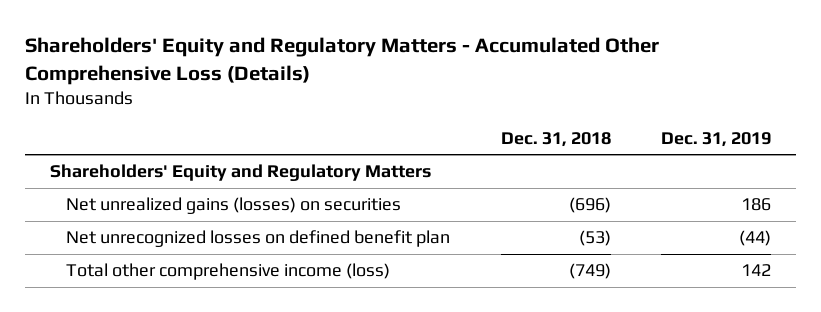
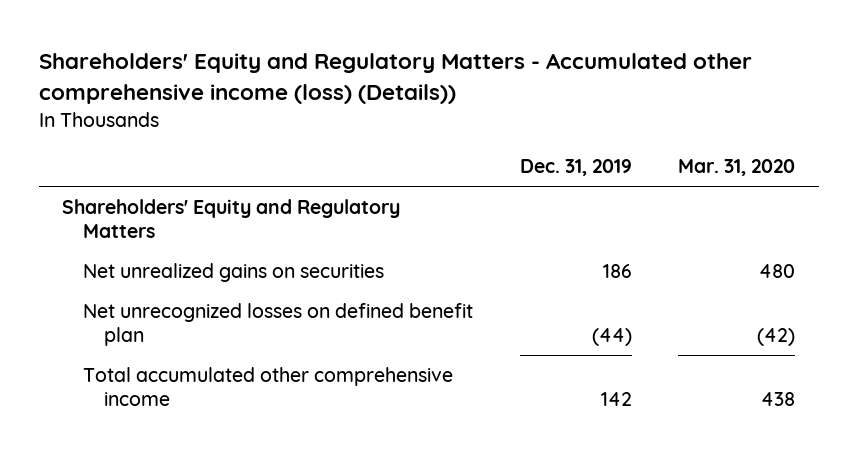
[24,37,659,85] Shareholders' Equity and Regulatory Matters - Accumulated Other Comprehensive Loss (Details) -> [38,53,752,105] Shareholders' Equity and Regulatory Matters - Accumulated other comprehensive income (loss) (Details))
[500,131,611,147] Dec. 31, 2018 -> none
none -> [678,159,796,177] Mar. 31, 2020
[66,197,402,215] Net unrealized gains (losses) on securities -> [82,262,384,282] Net unrealized gains on securities
[66,263,391,281] Total other comprehensive income (loss) -> [82,366,453,407] Total accumulated other comprehensive income

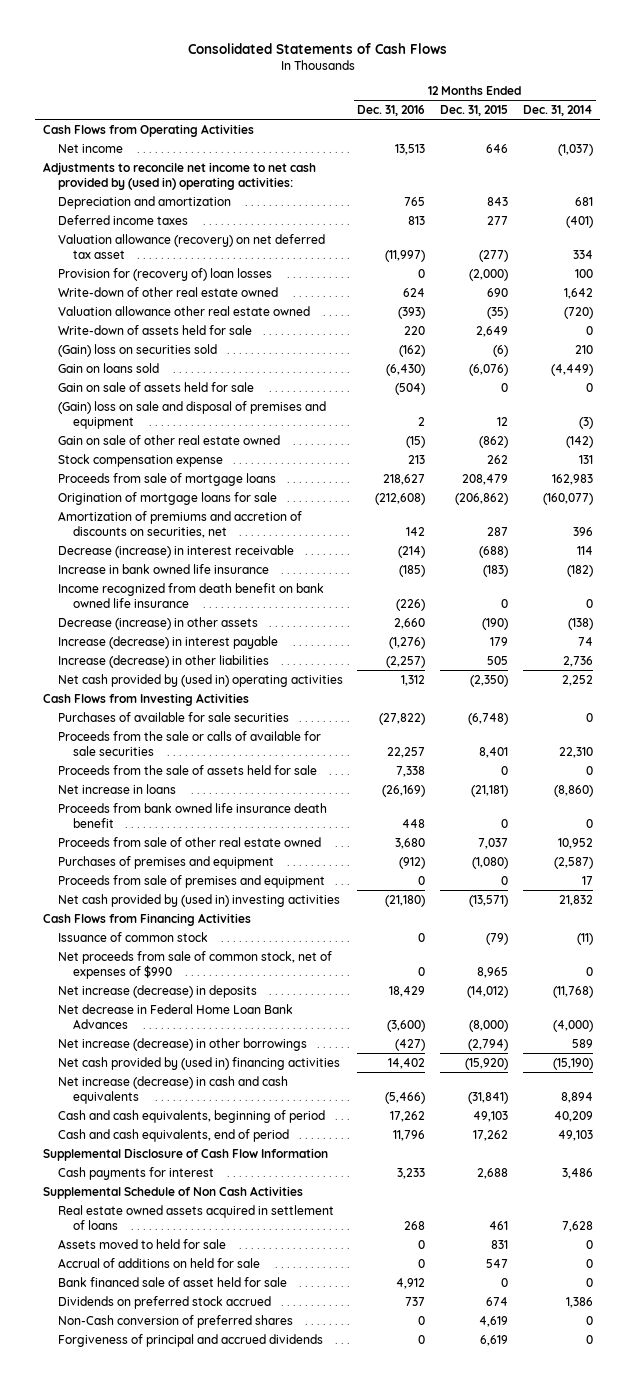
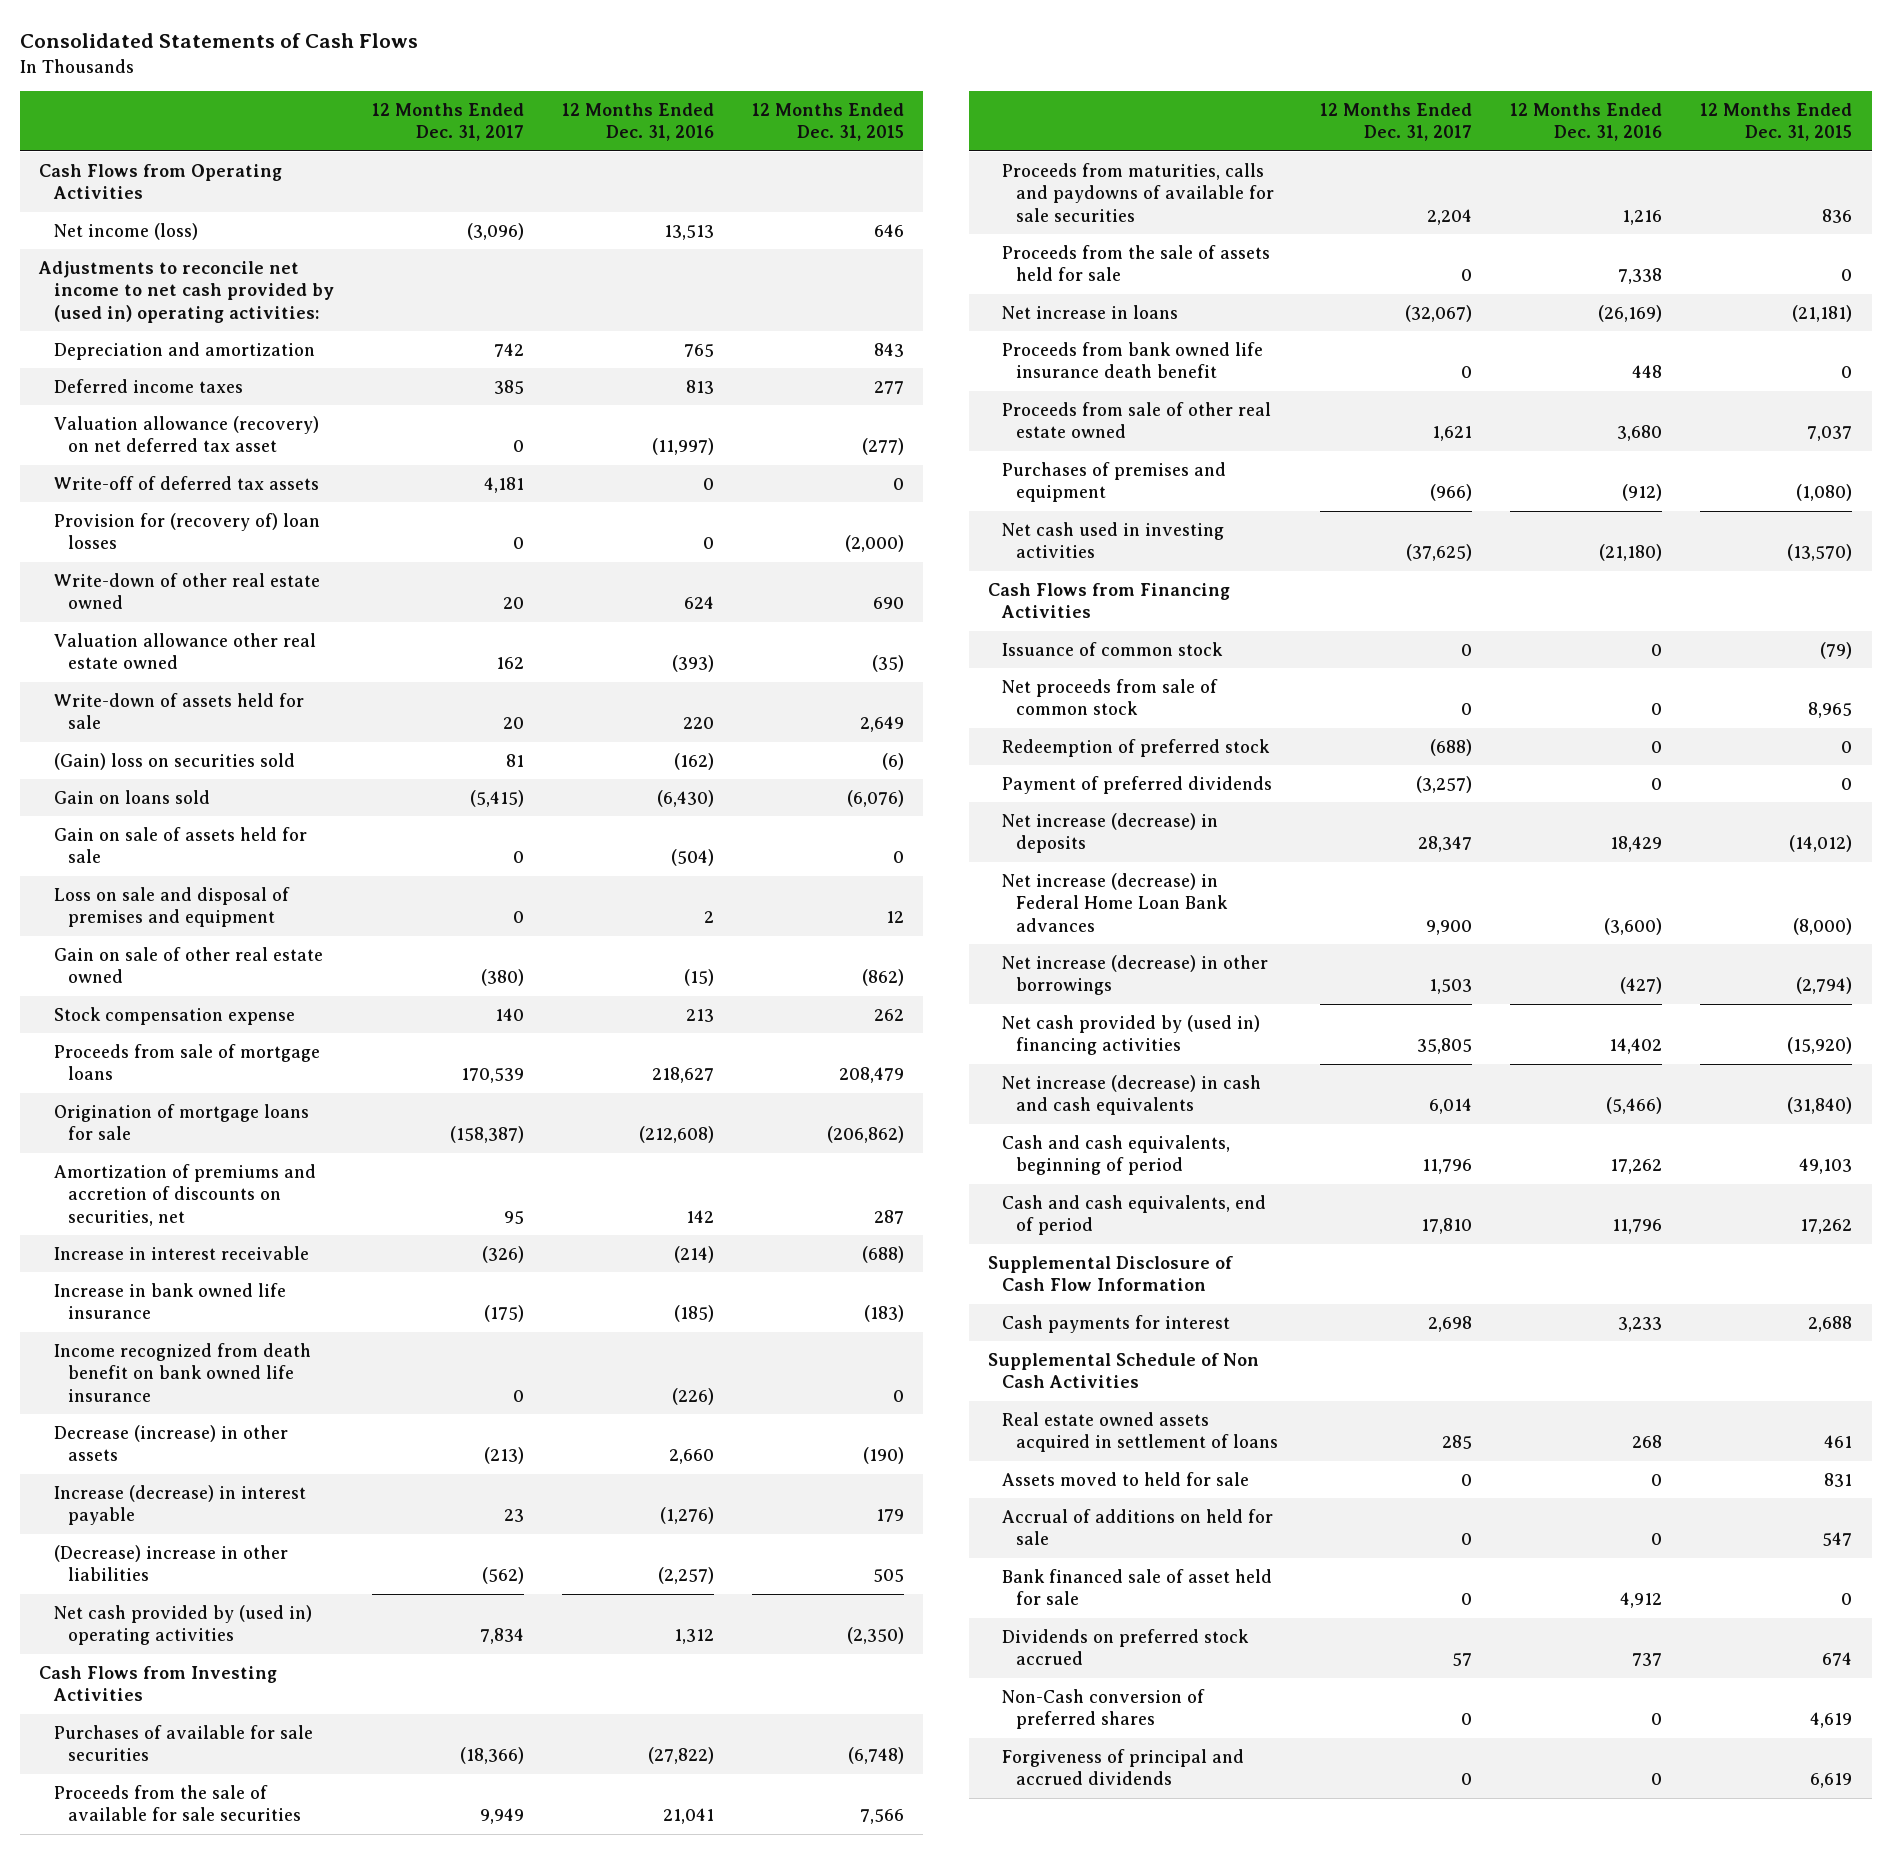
[522,104,593,116] Dec. 31, 2014 -> none
none -> [371,102,524,142] 12 Months Ended Dec. 31, 2017
[57,143,123,153] Net income -> [53,222,198,240] Net income (loss)
none -> [53,475,319,490] Write-off of deferred tax assets
[57,400,326,429] (Gain) loss on sale and disposal of premises and equipment -> [53,886,290,928] Loss on sale and disposal of premises and equipment
[57,544,294,558] Decrease (increase) in interest receivable -> [53,1245,309,1260] Increase in interest receivable
[57,654,269,668] Increase (decrease) in other liabilities -> [53,1544,288,1582] (Decrease) increase in other liabilities
[57,730,321,756] Proceeds from the sale or calls of available for sale securities -> [53,1784,302,1822] Proceeds from the sale of available for sale securities
[387,746,426,758] 22,257 -> [662,1808,714,1825] 21,041
[479,746,509,758] 8,401 -> [860,1809,905,1825] 7,566
none -> [1002,162,1275,223] Proceeds from maturities, calls and paydowns of available for sale securities
[57,874,325,888] Proceeds from sale of premises and equipment -> none
[57,893,340,907] Net cash provided by (used in) investing activities -> [1002,521,1225,559] Net cash used in investing activities
[469,894,509,907] (13,571) -> [1787,544,1853,562] (13,570)
[57,950,332,979] Net proceeds from sale of common stock, net of expenses of $990 -> [1002,678,1219,716] Net proceeds from sale of common stock
none -> [1002,738,1271,757] Redeemption of preferred stock
none -> [1002,775,1273,794] Payment of preferred dividends
[57,1003,293,1029] Net decrease in Federal Home Loan Bank Advances -> [1002,872,1229,933] Net increase (decrease) in Federal Home Loan Bank advances
[468,1091,509,1104] (31,841) -> [1787,1097,1853,1115] (31,840)

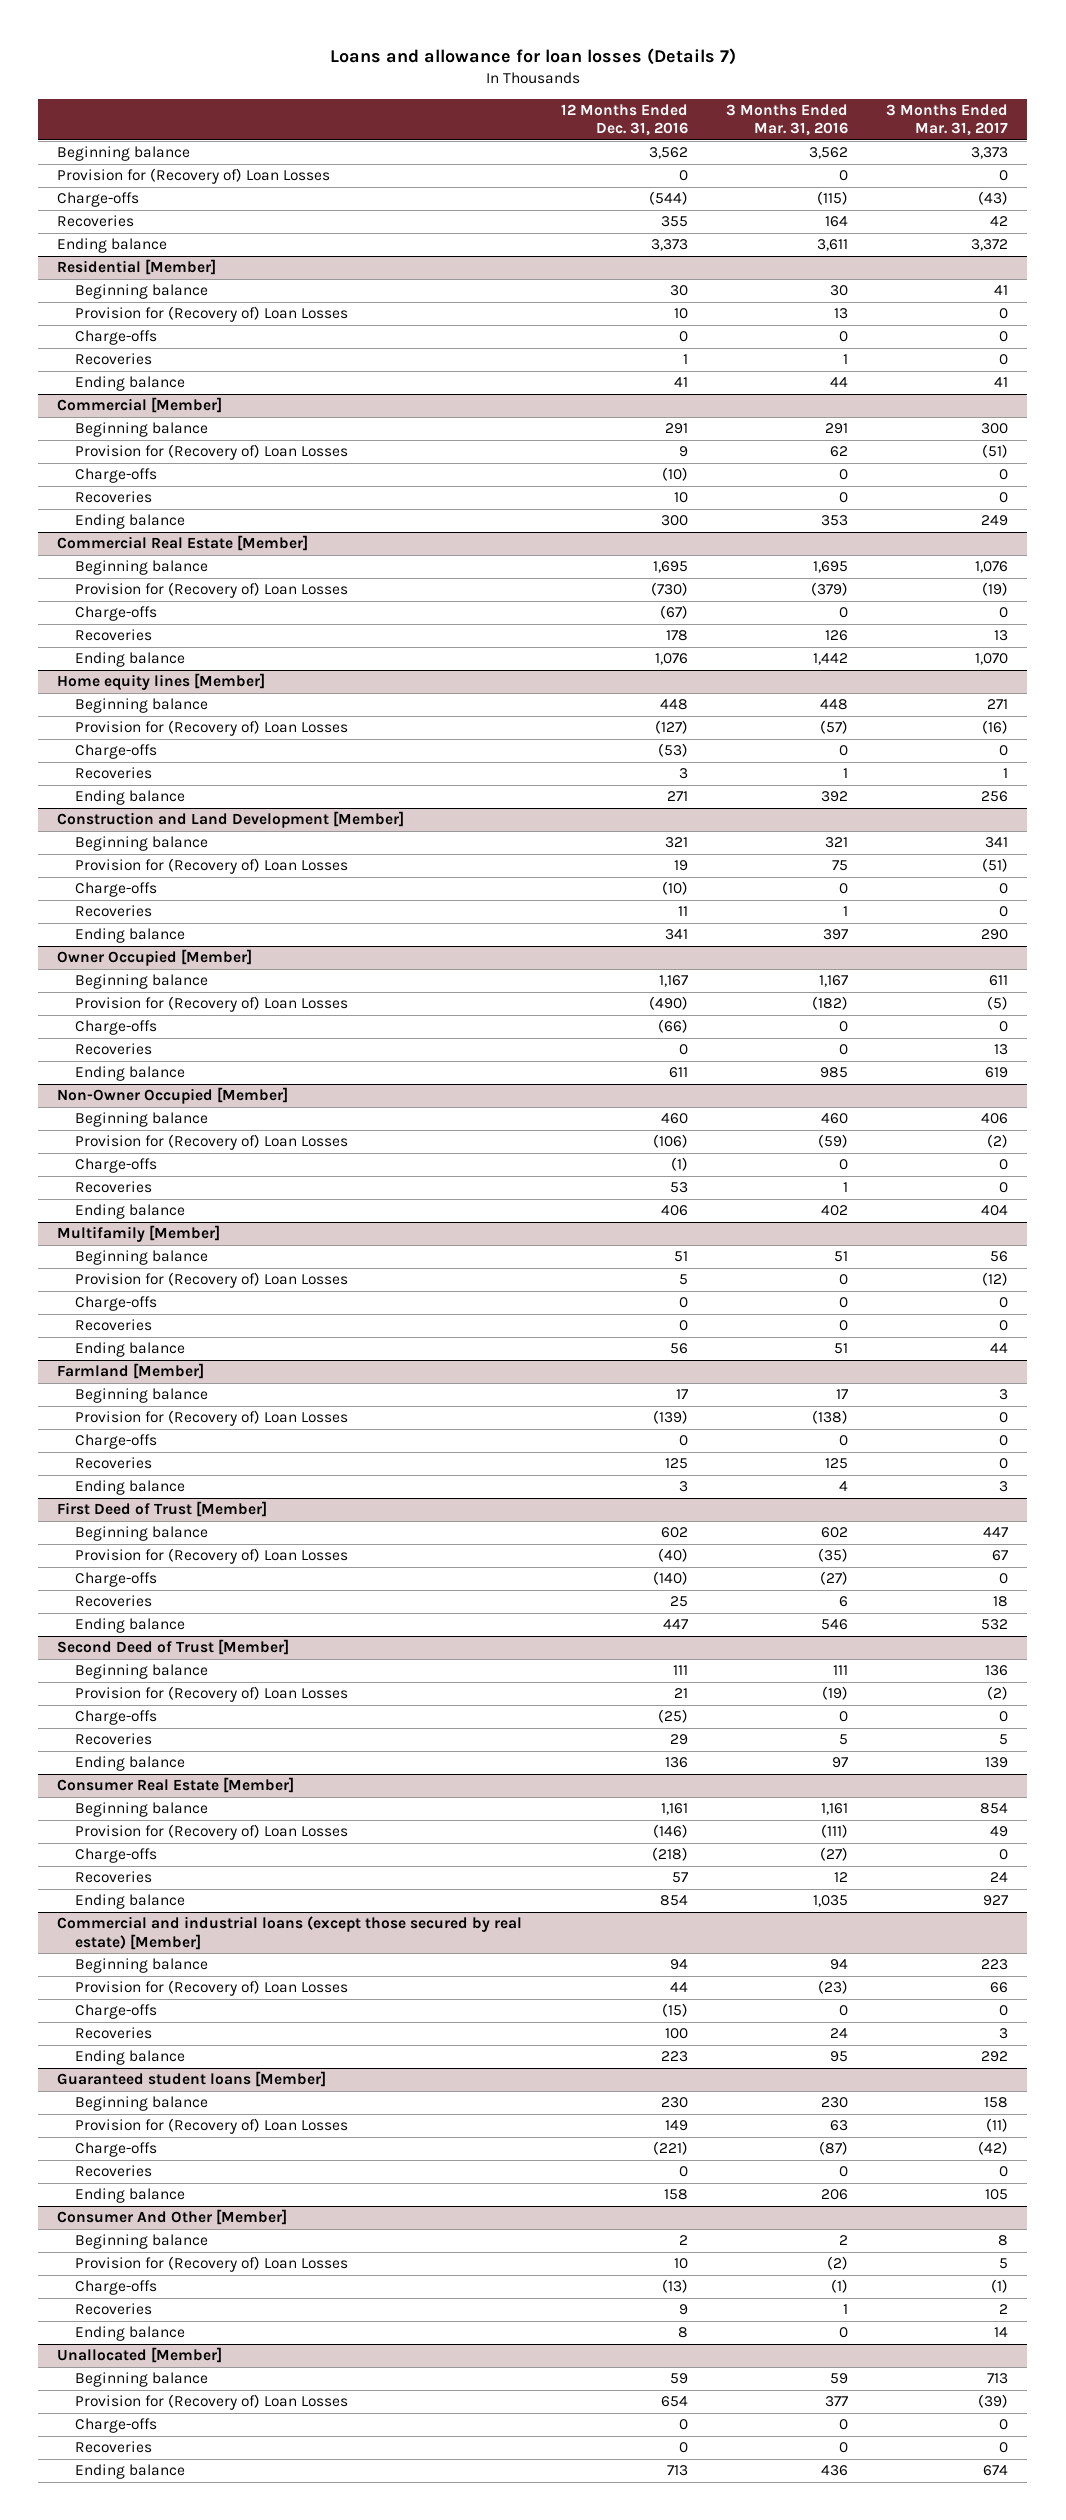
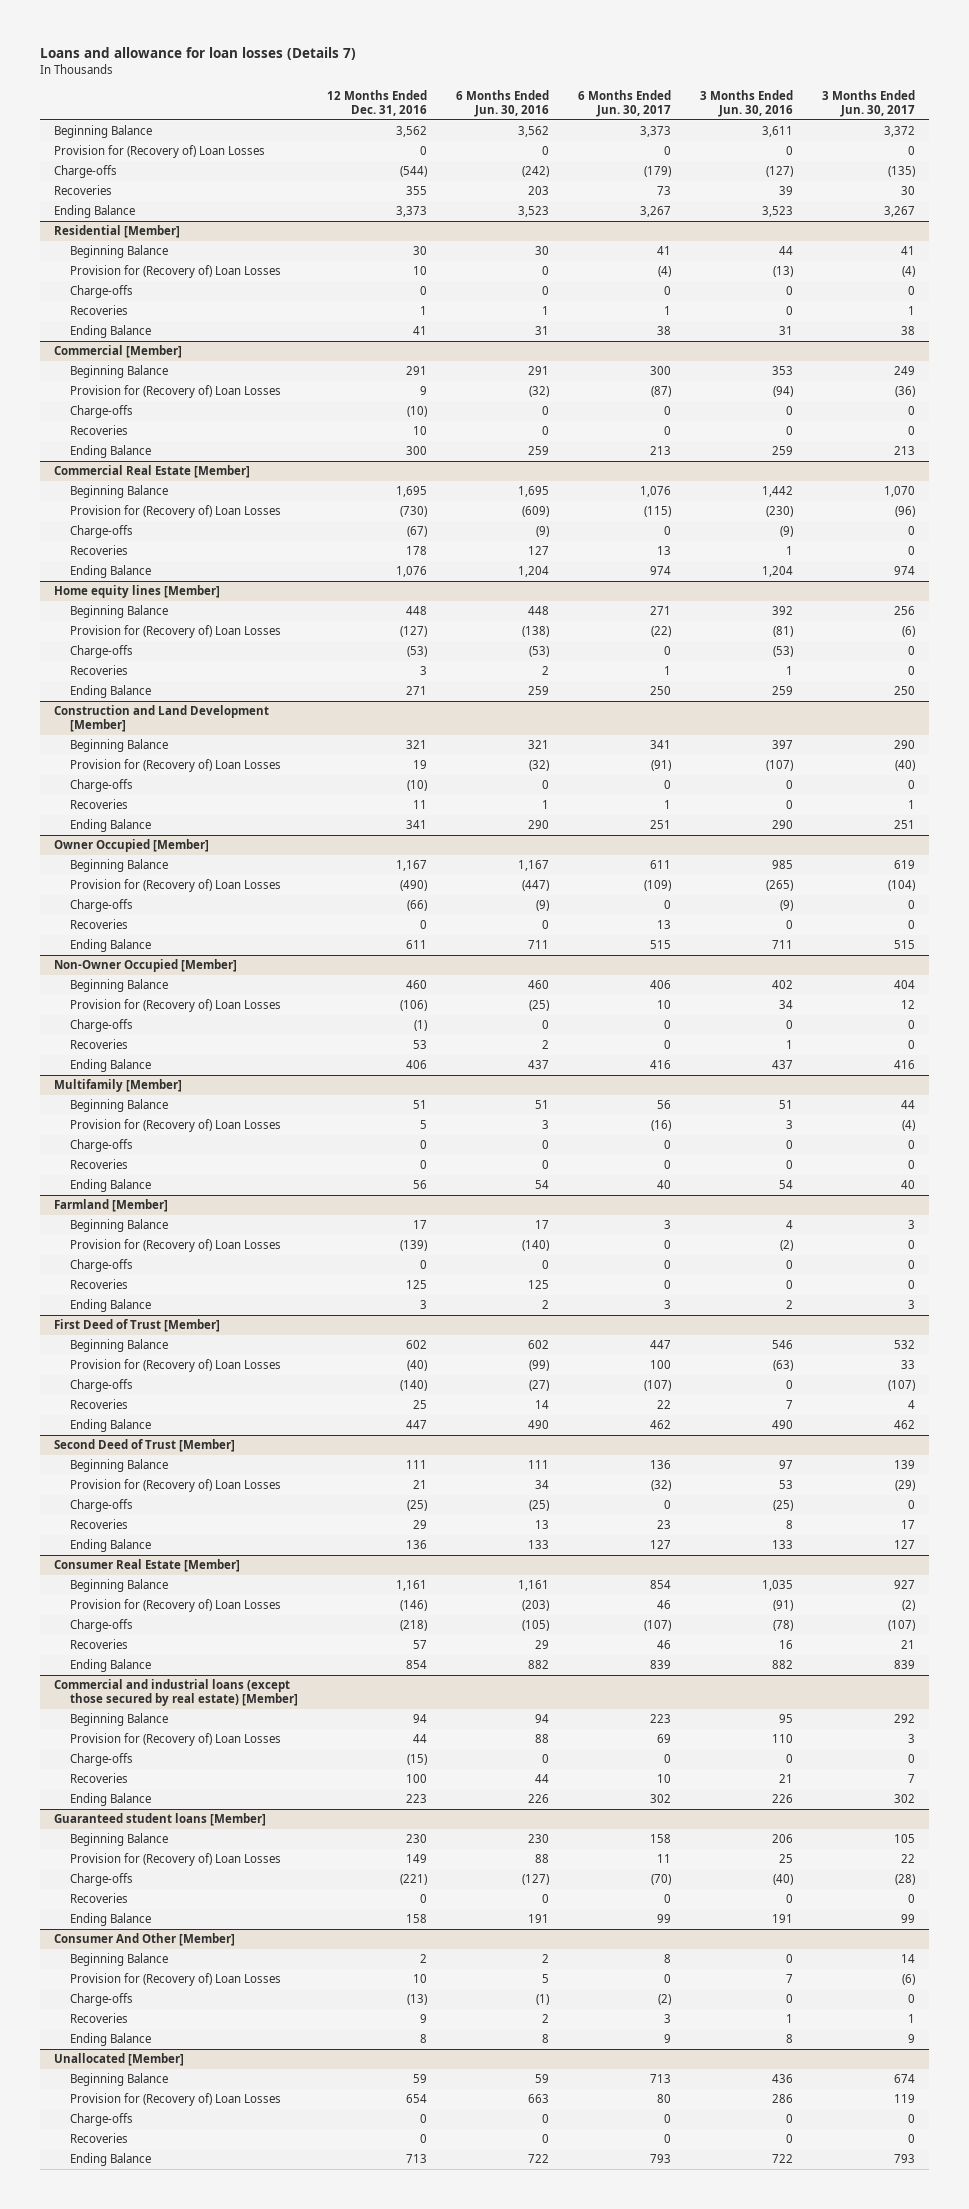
[725,103,848,137] 3 Months Ended Mar. 31, 2016 -> none
[886,103,1009,137] 3 Months Ended Mar. 31, 2017 -> none
none -> [456,89,550,117] 6 Months Ended Jun. 30, 2016
none -> [577,89,671,117] 6 Months Ended Jun. 30, 2017
none -> [699,89,793,117] 3 Months Ended Jun. 30, 2016
none -> [821,89,915,117] 3 Months Ended Jun. 30, 2017
[57,146,191,162] Beginning balance -> [54,125,153,139] Beginning Balance
[57,238,168,254] Ending balance -> [54,205,136,219] Ending Balance
[75,284,209,300] Beginning balance -> [70,245,169,259] Beginning Balance
[75,376,186,392] Ending balance -> [70,325,152,339] Ending Balance
[75,422,209,438] Beginning balance -> [70,365,169,379] Beginning Balance
[75,514,186,530] Ending balance -> [70,445,152,459] Ending Balance
[75,560,209,576] Beginning balance -> [70,485,169,499] Beginning Balance
[75,652,186,668] Ending balance -> [70,565,152,579] Ending Balance
[75,698,209,714] Beginning balance -> [70,605,169,619] Beginning Balance
[75,790,186,806] Ending balance -> [70,685,152,699] Ending Balance
[75,836,209,852] Beginning balance -> [70,739,169,753] Beginning Balance
[75,928,186,944] Ending balance -> [70,819,152,833] Ending Balance
[75,974,209,990] Beginning balance -> [70,859,169,873] Beginning Balance
[75,1066,186,1082] Ending balance -> [70,939,152,953] Ending Balance
[75,1112,209,1128] Beginning balance -> [70,979,169,993] Beginning Balance
[75,1204,186,1220] Ending balance -> [70,1059,152,1073] Ending Balance
[75,1250,209,1266] Beginning balance -> [70,1099,169,1113] Beginning Balance
[75,1342,186,1358] Ending balance -> [70,1179,152,1193] Ending Balance
[75,1388,209,1404] Beginning balance -> [70,1219,169,1233] Beginning Balance
[75,1480,186,1496] Ending balance -> [70,1299,152,1313] Ending Balance
[75,1526,209,1542] Beginning balance -> [70,1339,169,1353] Beginning Balance
[75,1618,186,1634] Ending balance -> [70,1419,152,1433] Ending Balance
[75,1664,209,1680] Beginning balance -> [70,1459,169,1473] Beginning Balance
[75,1756,186,1772] Ending balance -> [70,1539,152,1553] Ending Balance
[75,1802,209,1818] Beginning balance -> [70,1579,169,1593] Beginning Balance
[75,1894,186,1910] Ending balance -> [70,1659,152,1673] Ending Balance
[75,1958,209,1974] Beginning balance -> [70,1713,169,1727] Beginning Balance
[75,2050,186,2066] Ending balance -> [70,1793,152,1807] Ending Balance
[75,2096,209,2112] Beginning balance -> [70,1833,169,1847] Beginning Balance
[75,2188,186,2204] Ending balance -> [70,1913,152,1927] Ending Balance
[75,2234,209,2250] Beginning balance -> [70,1953,169,1967] Beginning Balance
[75,2326,186,2342] Ending balance -> [70,2033,152,2047] Ending Balance
[75,2372,209,2388] Beginning balance -> [70,2073,169,2087] Beginning Balance
[75,2464,186,2480] Ending balance -> [70,2153,152,2167] Ending Balance

